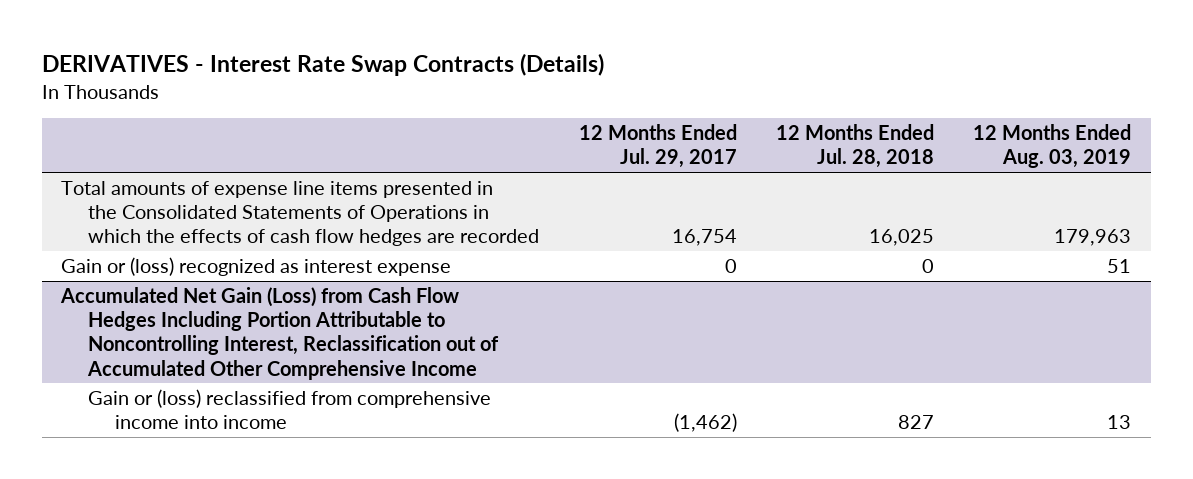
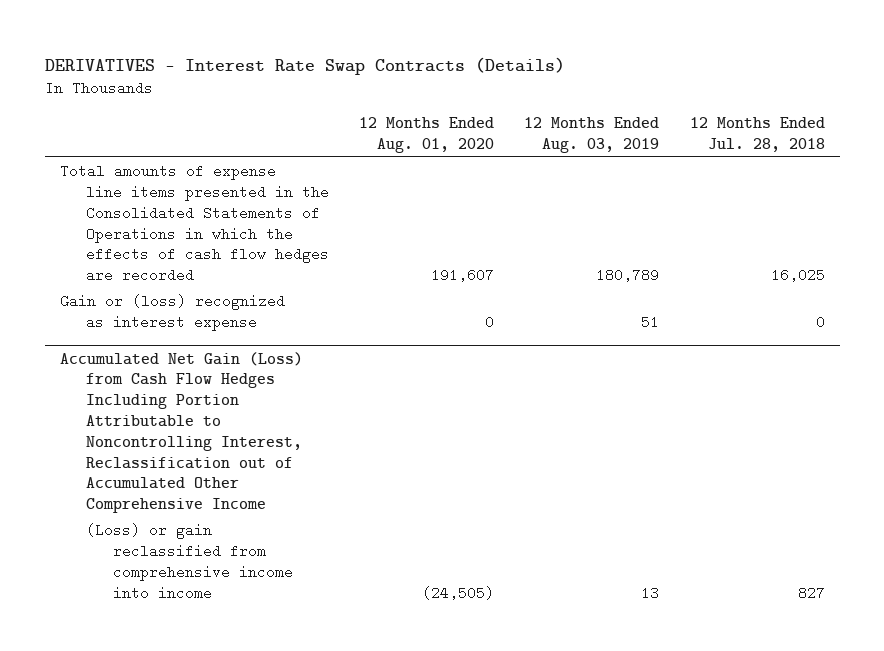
[578,124,737,169] 12 Months Ended Jul. 29, 2017 -> none
none -> [359,117,495,153] 12 Months Ended Aug. 01, 2020
[1054,229,1132,247] 179,963 -> [596,268,660,283] 180,789
[88,388,492,430] Gain or (loss) reclassified from comprehensive income into income -> [86,523,294,600] (Loss) or gain reclassified from comprehensive income into income

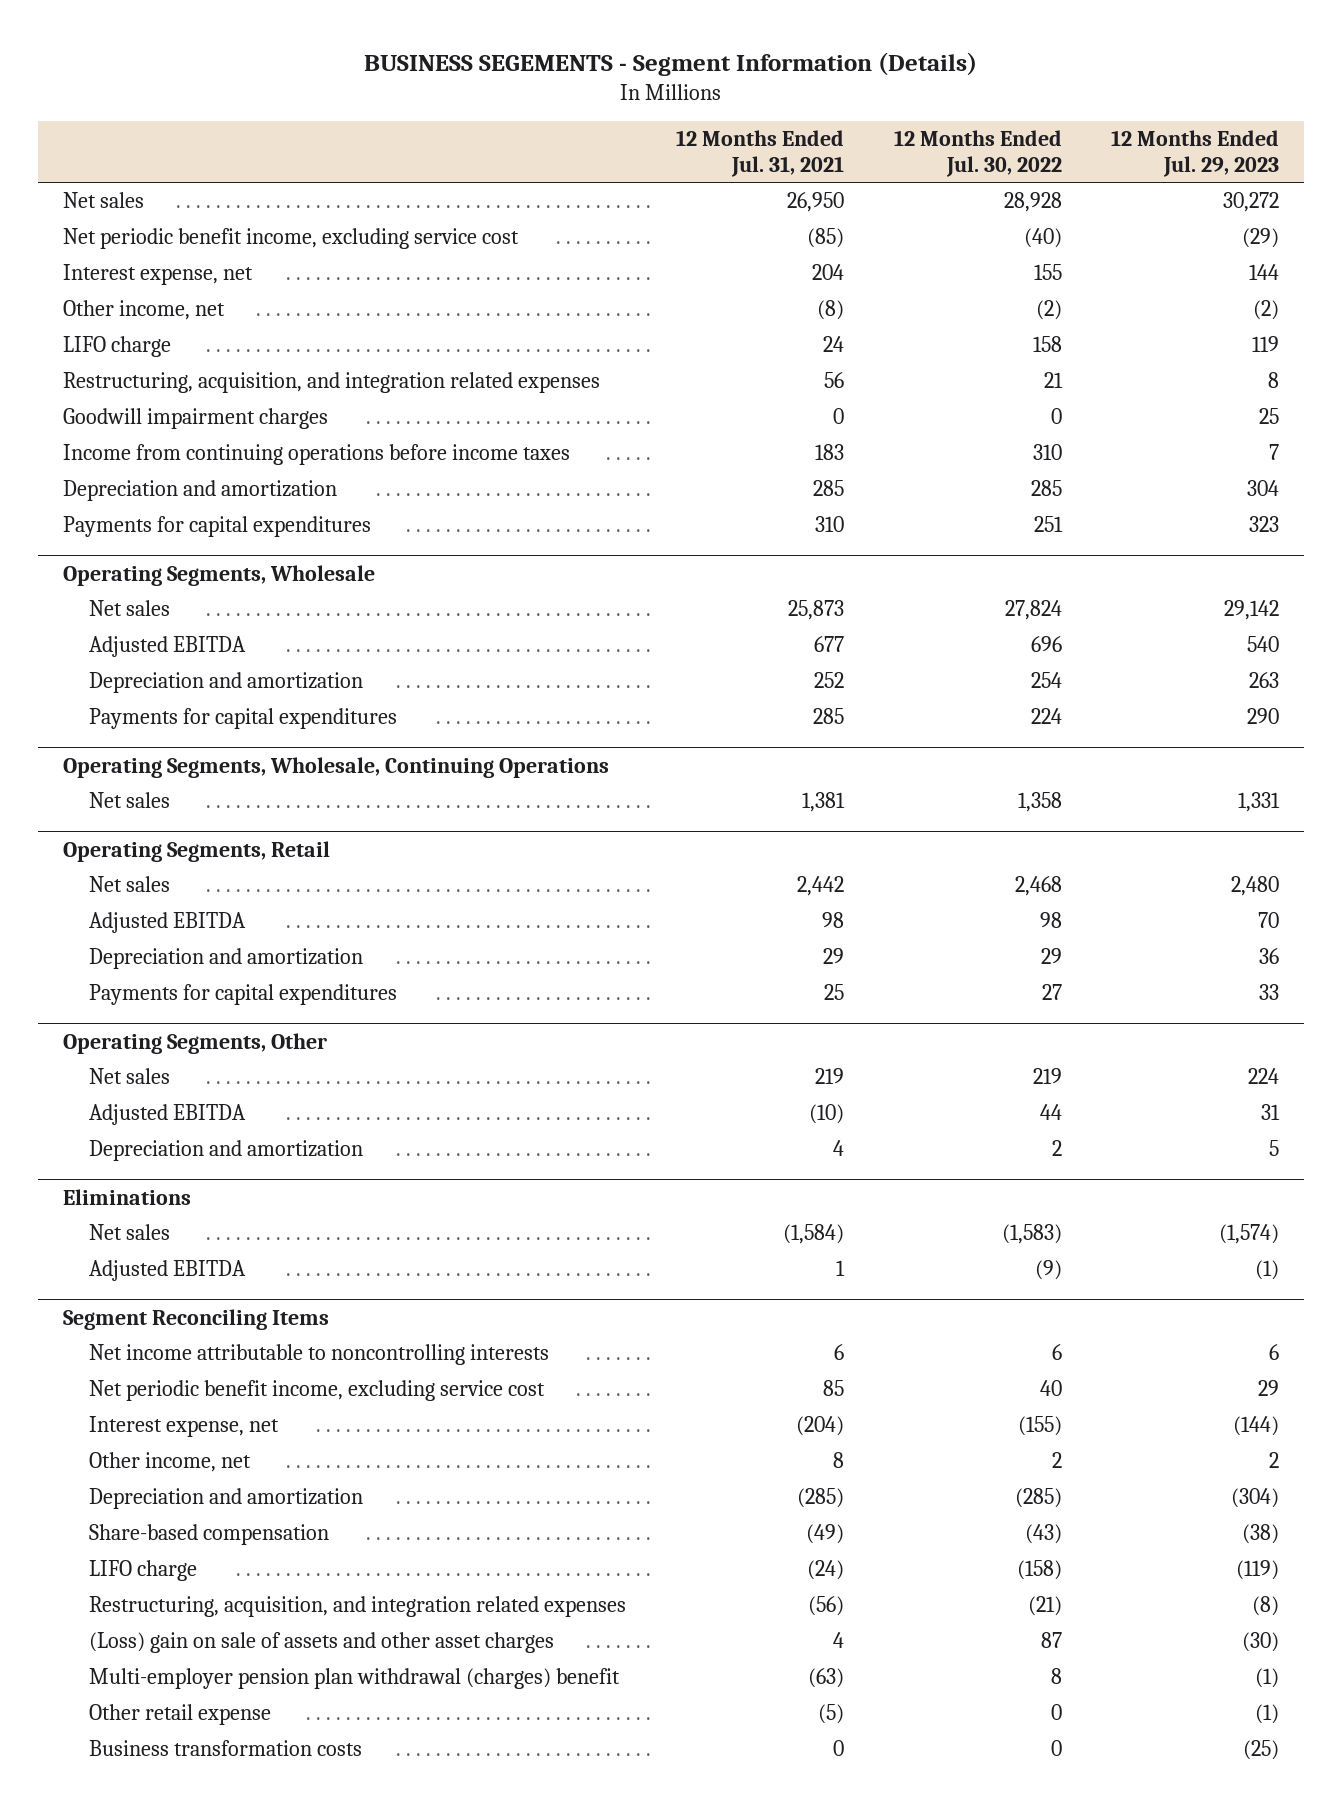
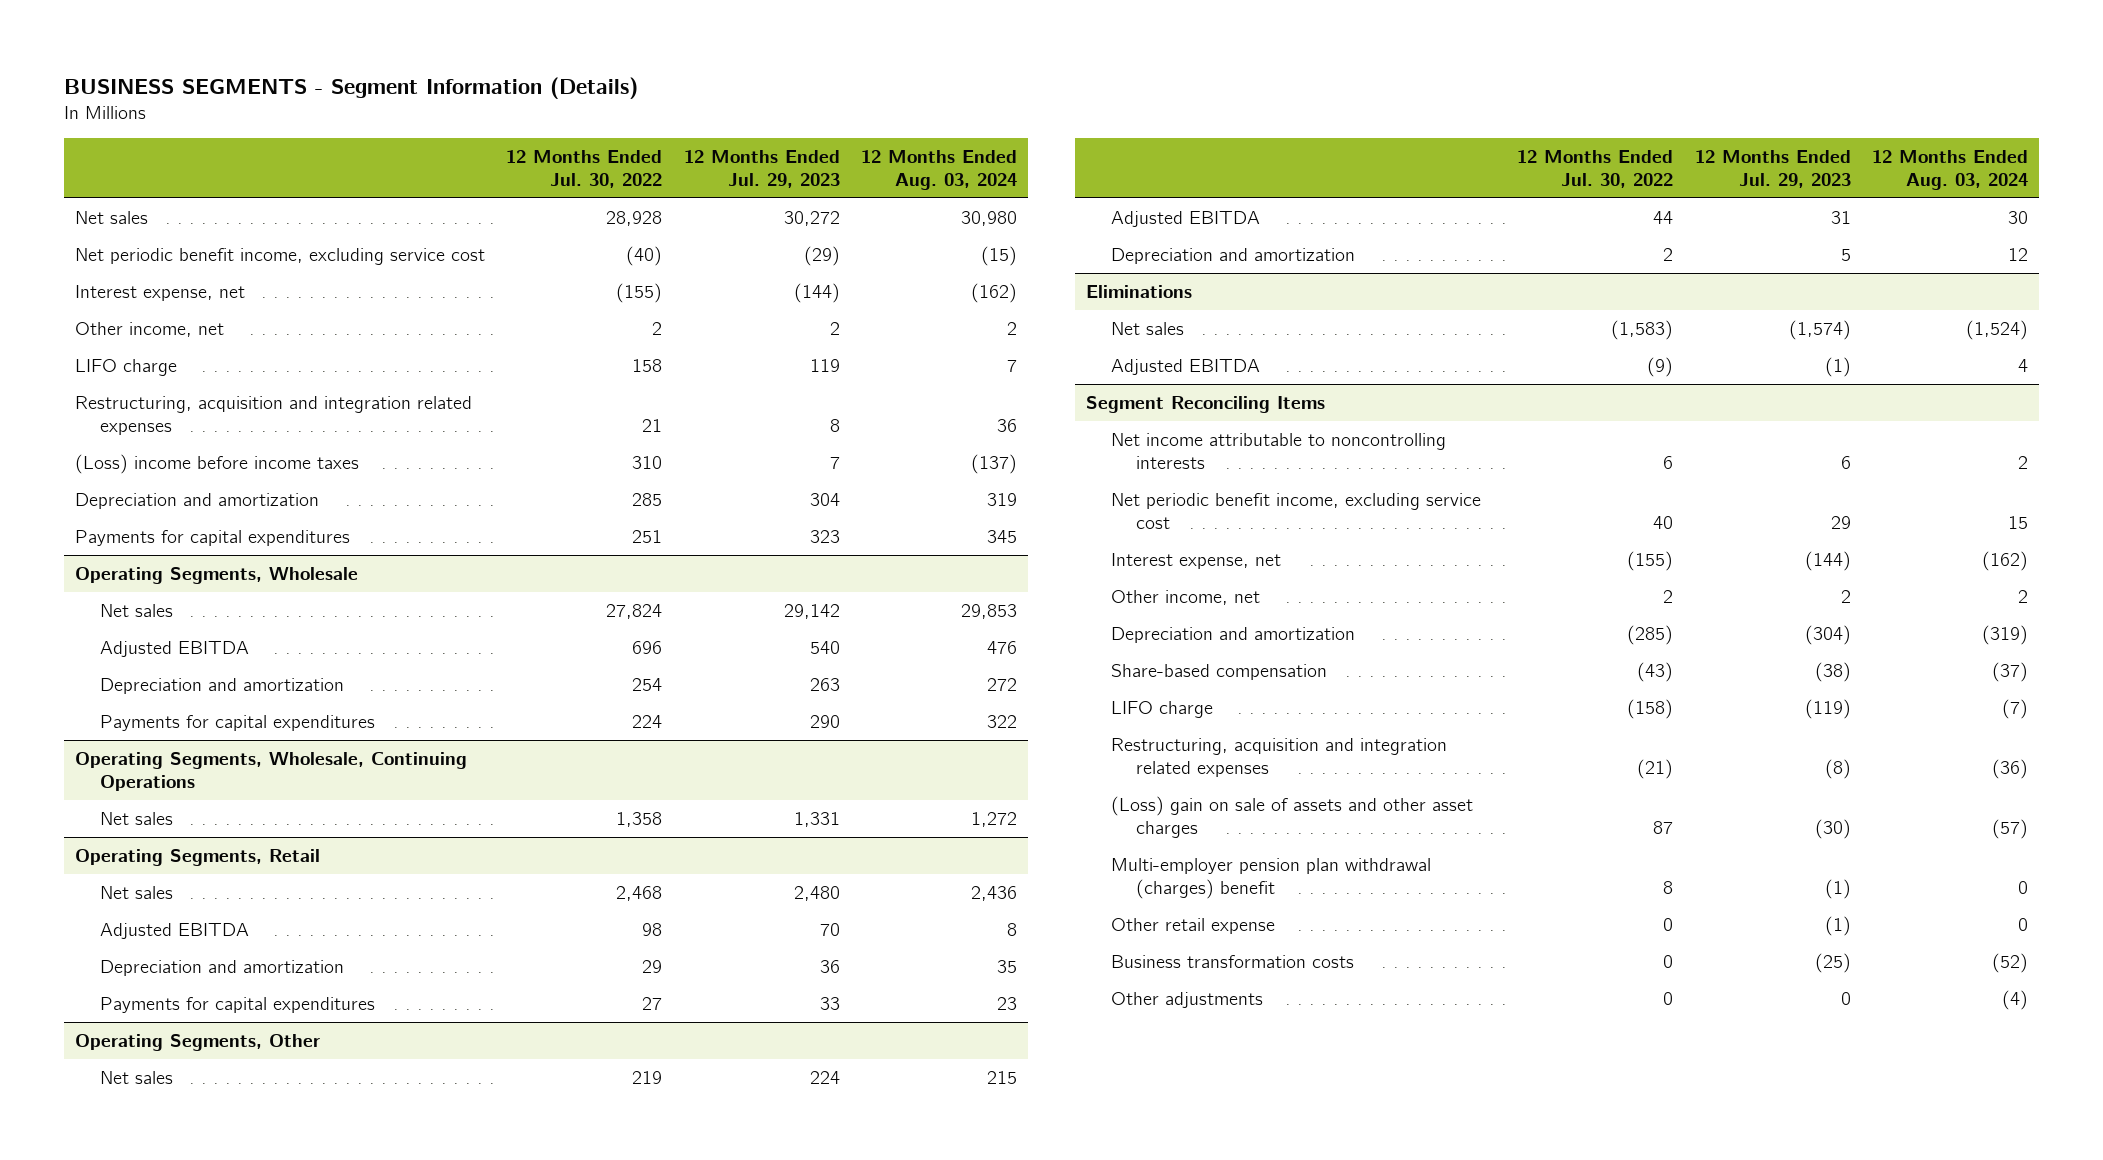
[363,51,977,76] BUSINESS SEGEMENTS - Segment Information (Details) -> [64,76,639,99] BUSINESS SEGMENTS - Segment Information (Details)
[675,130,844,177] 12 Months Ended Jul. 31, 2021 -> none
none -> [861,150,1018,191] 12 Months Ended Aug. 03, 2024
[1033,264,1062,281] 155 -> [616,282,663,303] (155)
[1249,264,1280,281] 144 -> [793,282,840,303] (144)
[1035,300,1062,321] (2) -> [652,321,663,335] 2
[1253,300,1280,321] (2) -> [829,321,840,335] 2
[62,408,328,430] Goodwill impairment charges -> none
[62,372,600,394] Restructuring, acquisition, and integration related expenses -> [74,395,472,435] Restructuring, acquisition and integration related expenses
[62,444,570,466] Income from continuing operations before income taxes -> [74,453,359,474] (Loss) income before income taxes
[89,1596,627,1618] Restructuring, acquisition, and integration related expenses -> [1110,737,1447,777] Restructuring, acquisition and integration related expenses
none -> [1110,991,1263,1008] Other adjustments

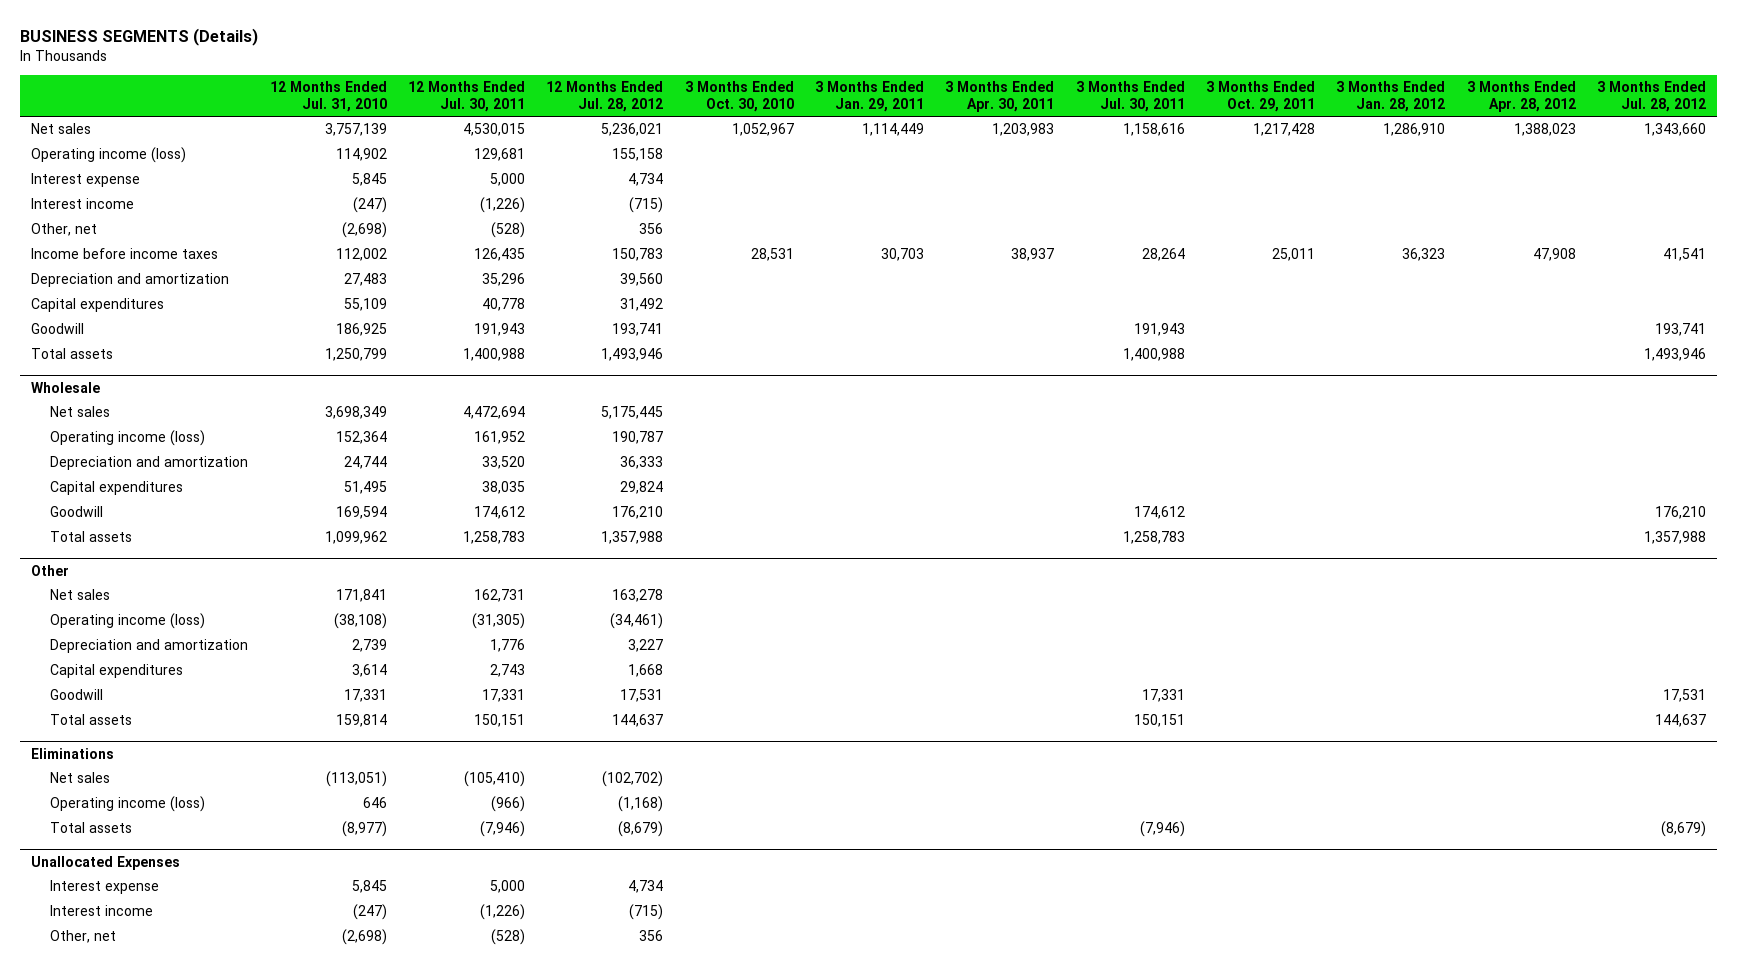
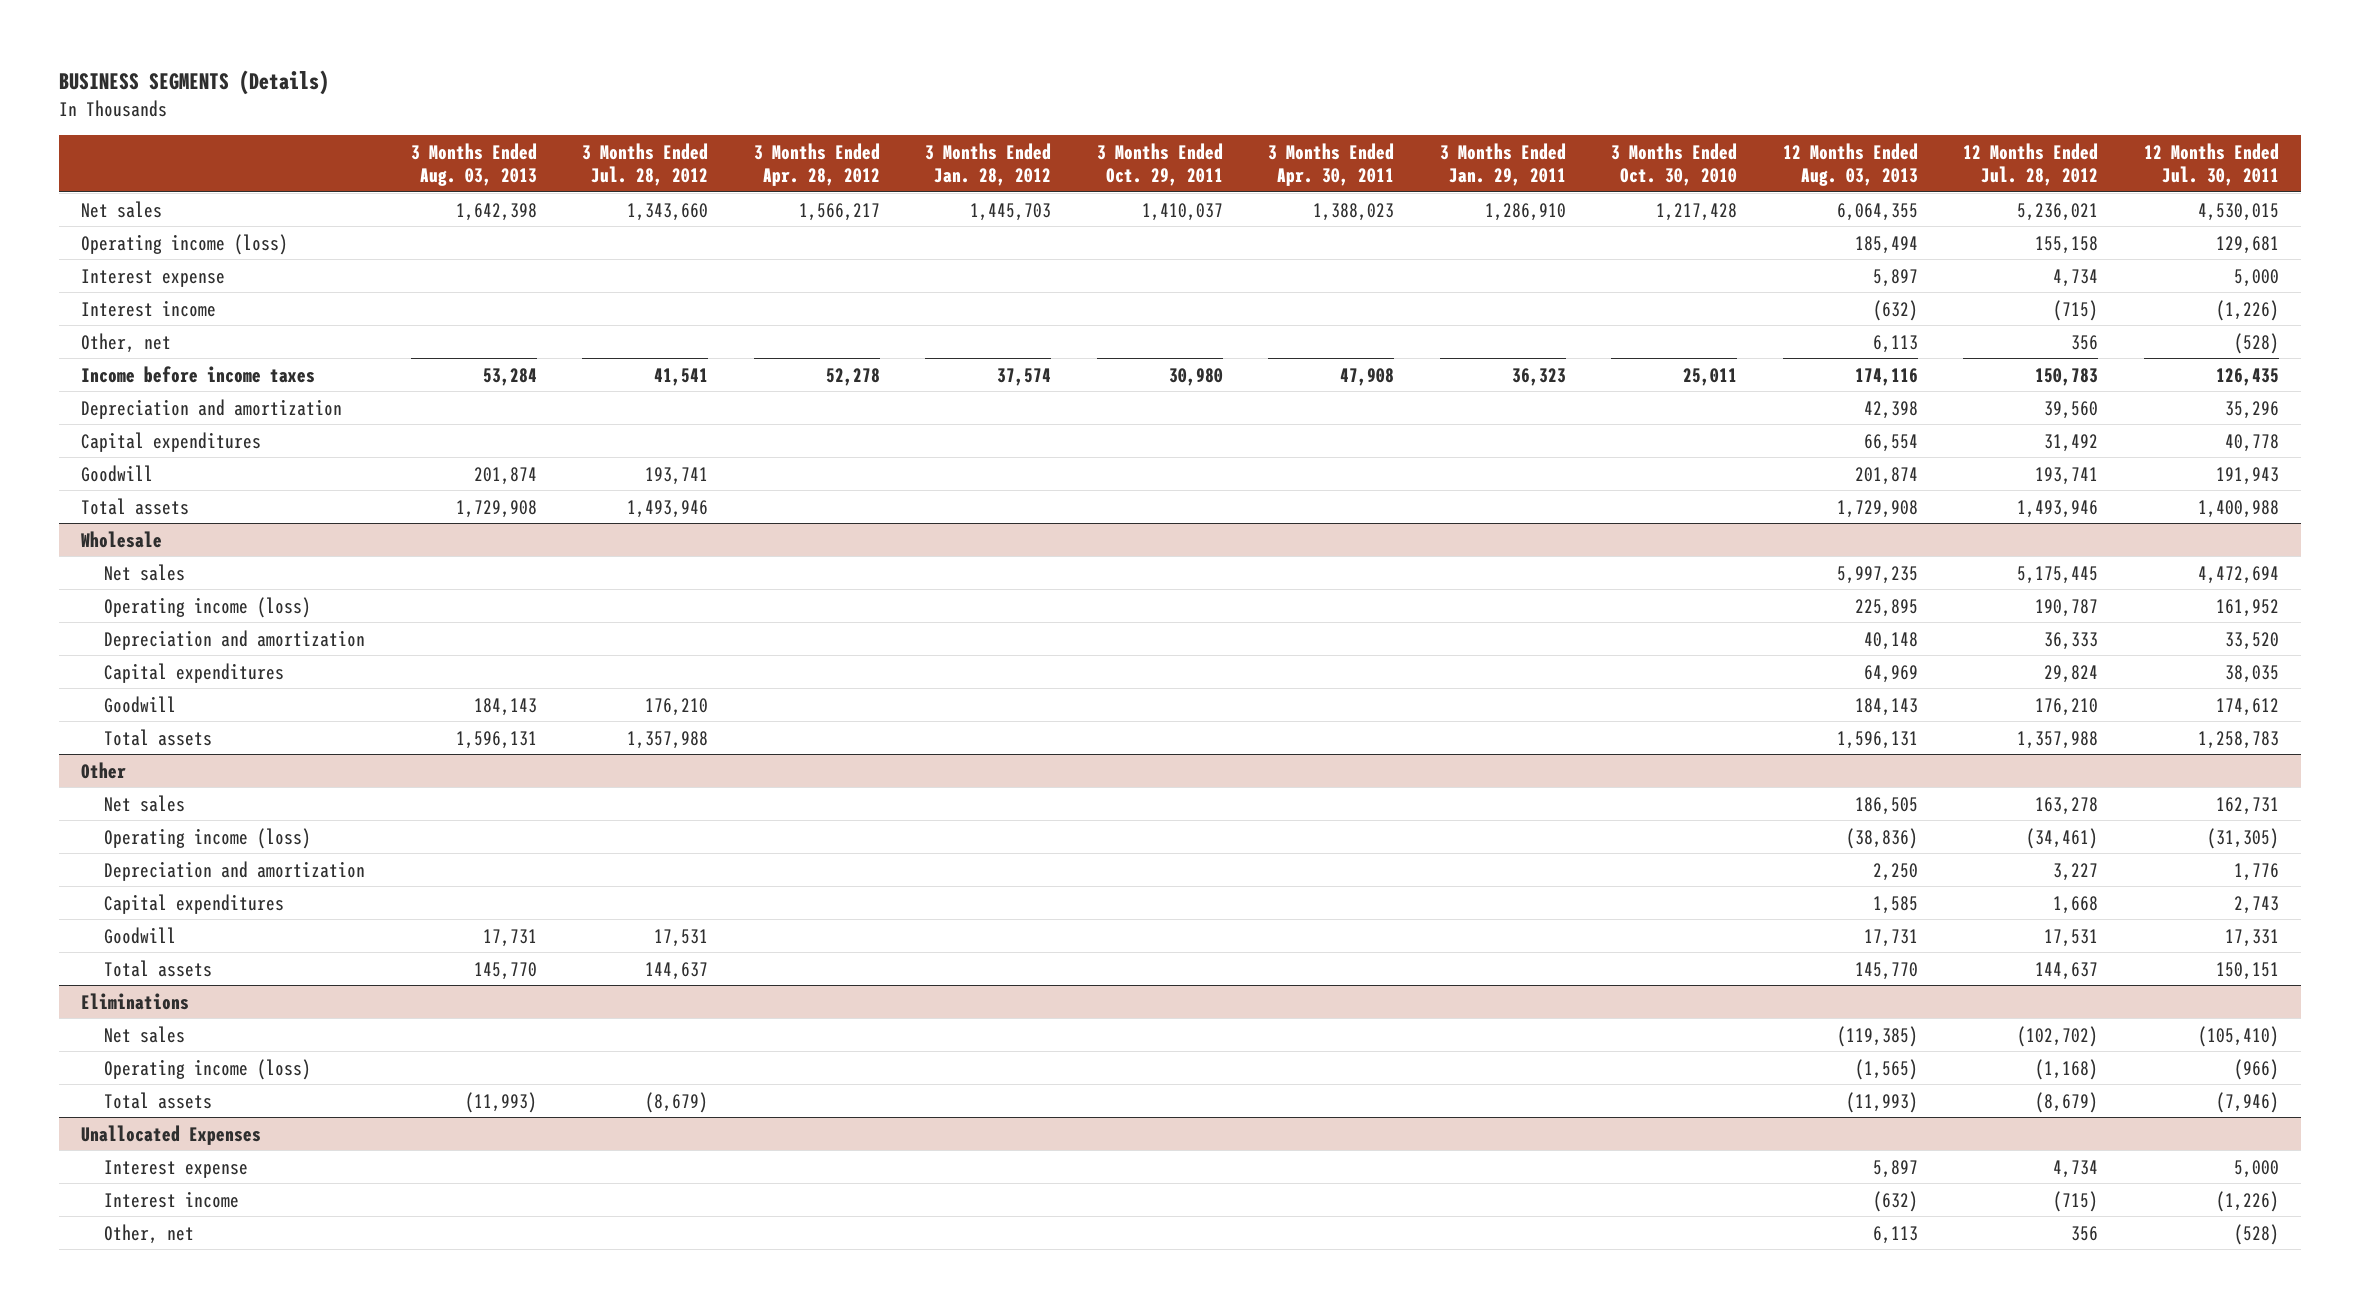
[269,81,387,113] 12 Months Ended Jul. 31, 2010 -> none
[1075,81,1185,113] 3 Months Ended Jul. 30, 2011 -> none
none -> [410,142,537,187] 3 Months Ended Aug. 03, 2013
none -> [1782,142,1918,187] 12 Months Ended Aug. 03, 2013
[731,123,794,137] 1,052,967 -> [1656,202,1738,221] 1,217,428
[861,123,924,137] 1,114,449 -> [1484,202,1566,221] 1,286,910
[992,123,1055,137] 1,203,983 -> [1313,202,1395,221] 1,388,023
[1253,123,1316,137] 1,217,428 -> [1141,202,1223,221] 1,410,037
[1383,123,1446,137] 1,286,910 -> [970,202,1052,221] 1,445,703
[1513,123,1576,137] 1,388,023 -> [798,202,880,221] 1,566,217
[750,248,794,262] 28,531 -> [1683,367,1738,386] 25,011
[880,248,924,262] 30,703 -> [1511,367,1566,386] 36,323
[1011,248,1055,262] 38,937 -> [1340,367,1395,386] 47,908
[1272,248,1316,262] 25,011 -> [1168,367,1223,386] 30,980
[1402,248,1446,262] 36,323 -> [997,367,1052,386] 37,574
[1532,248,1576,262] 47,908 -> [825,367,880,386] 52,278

